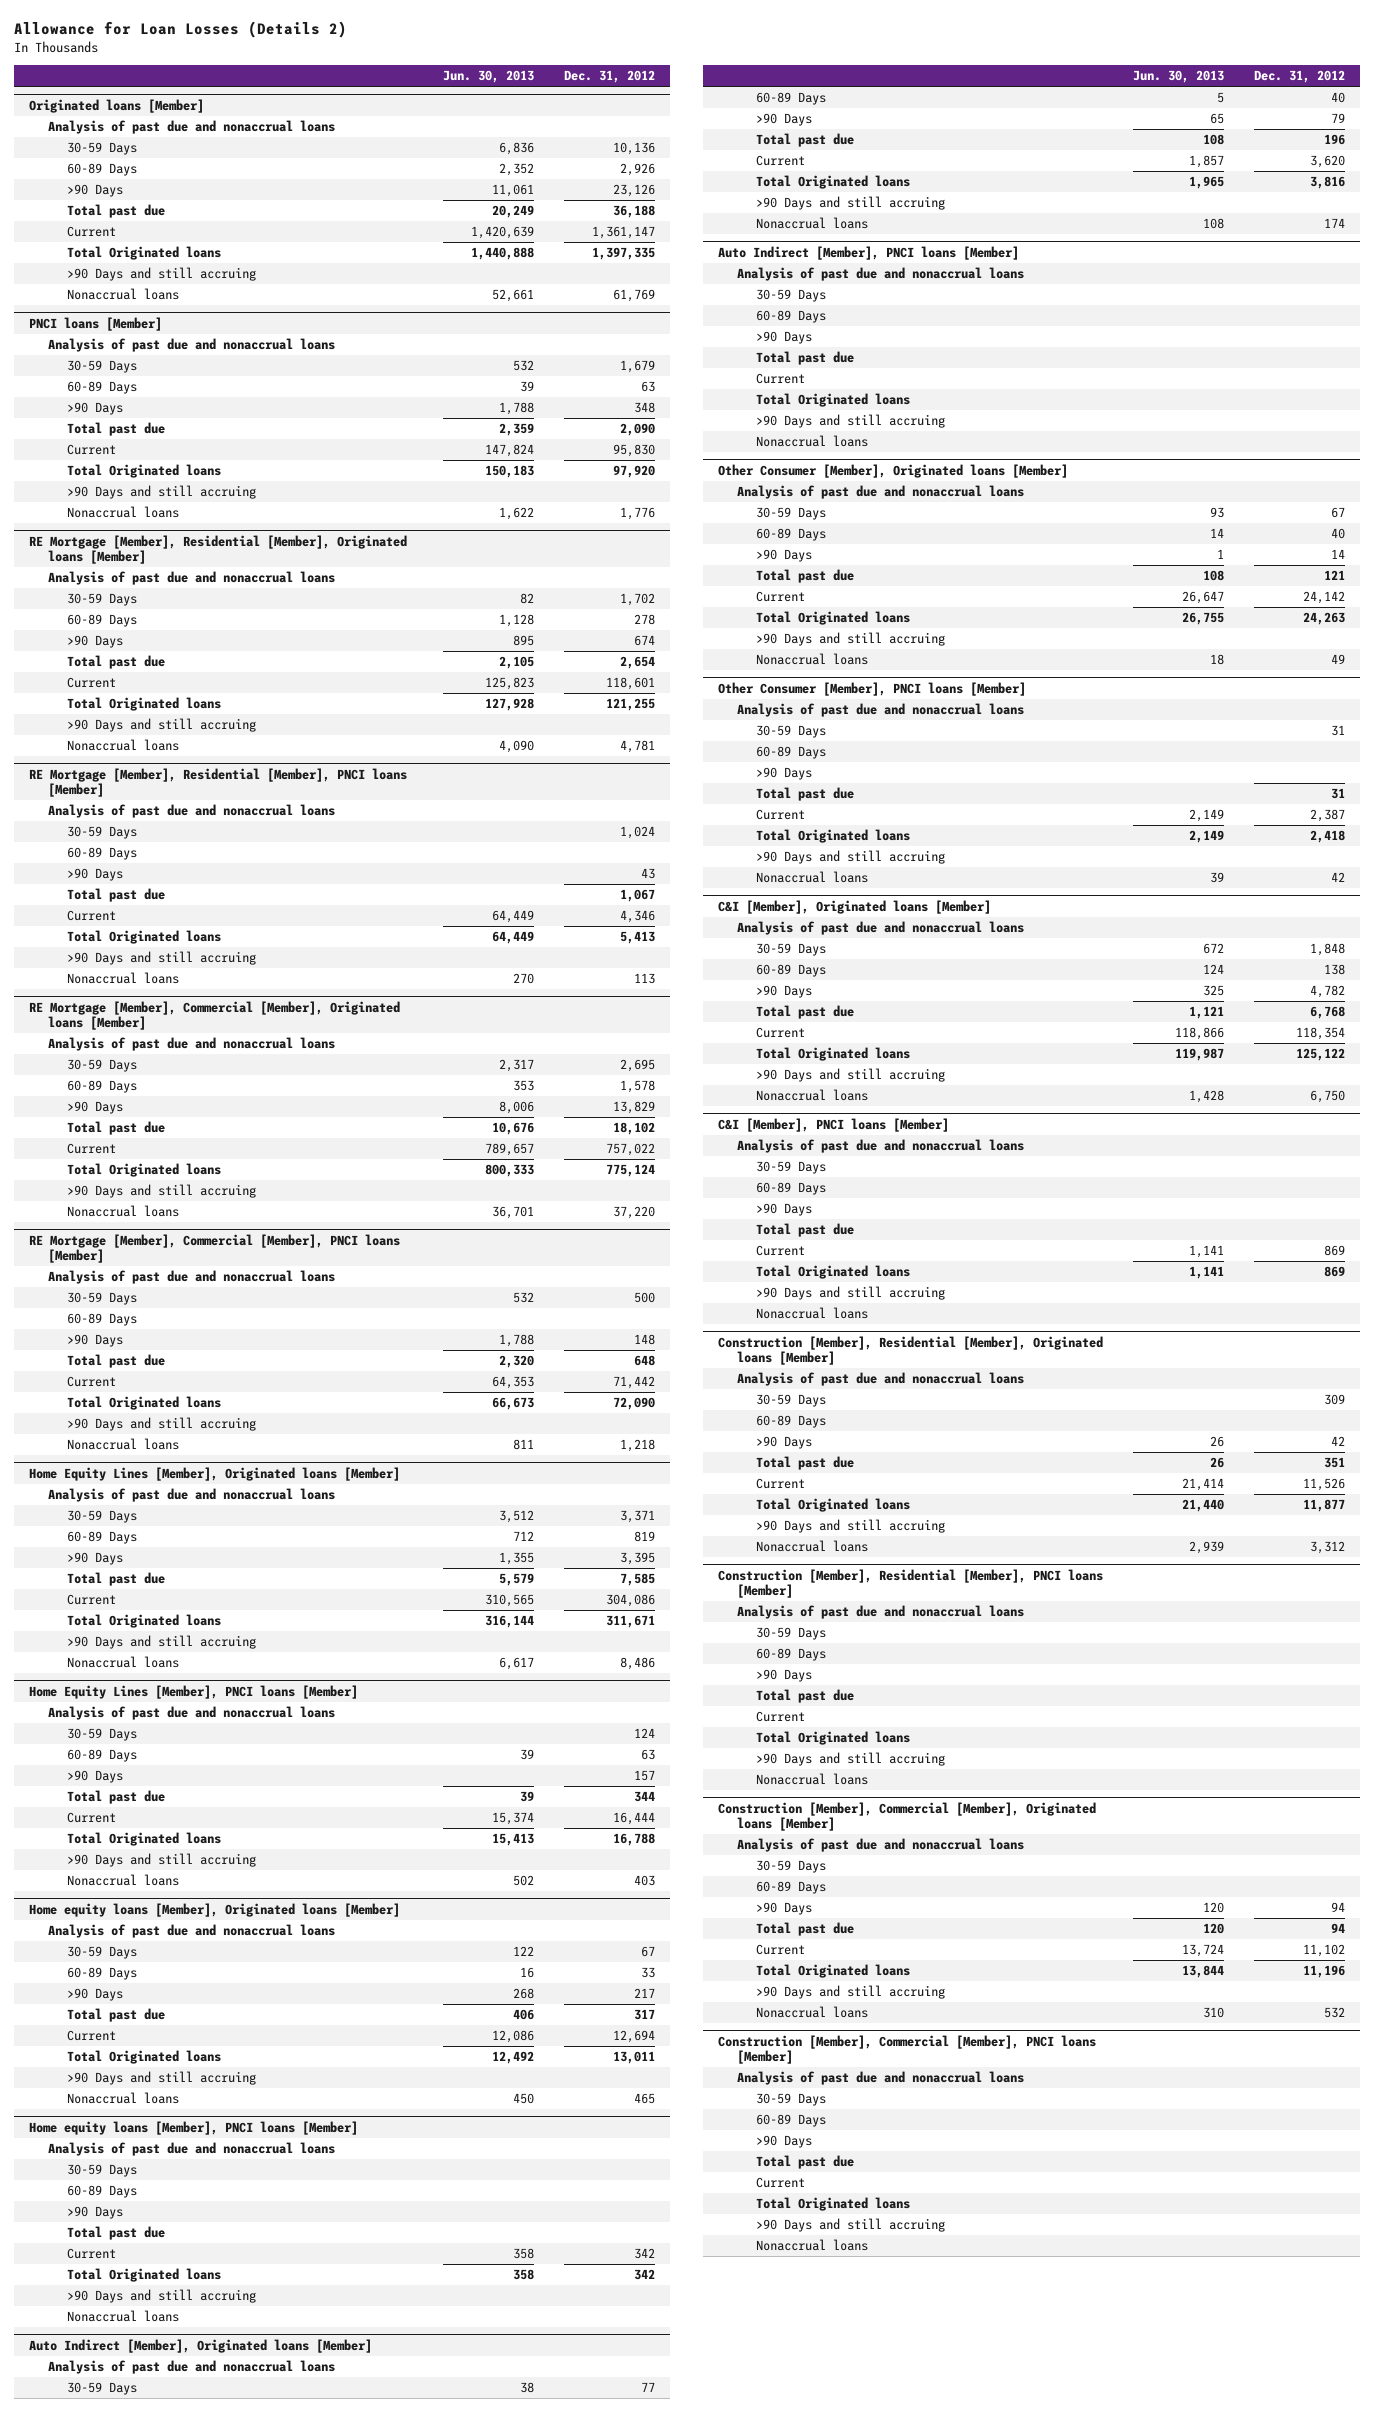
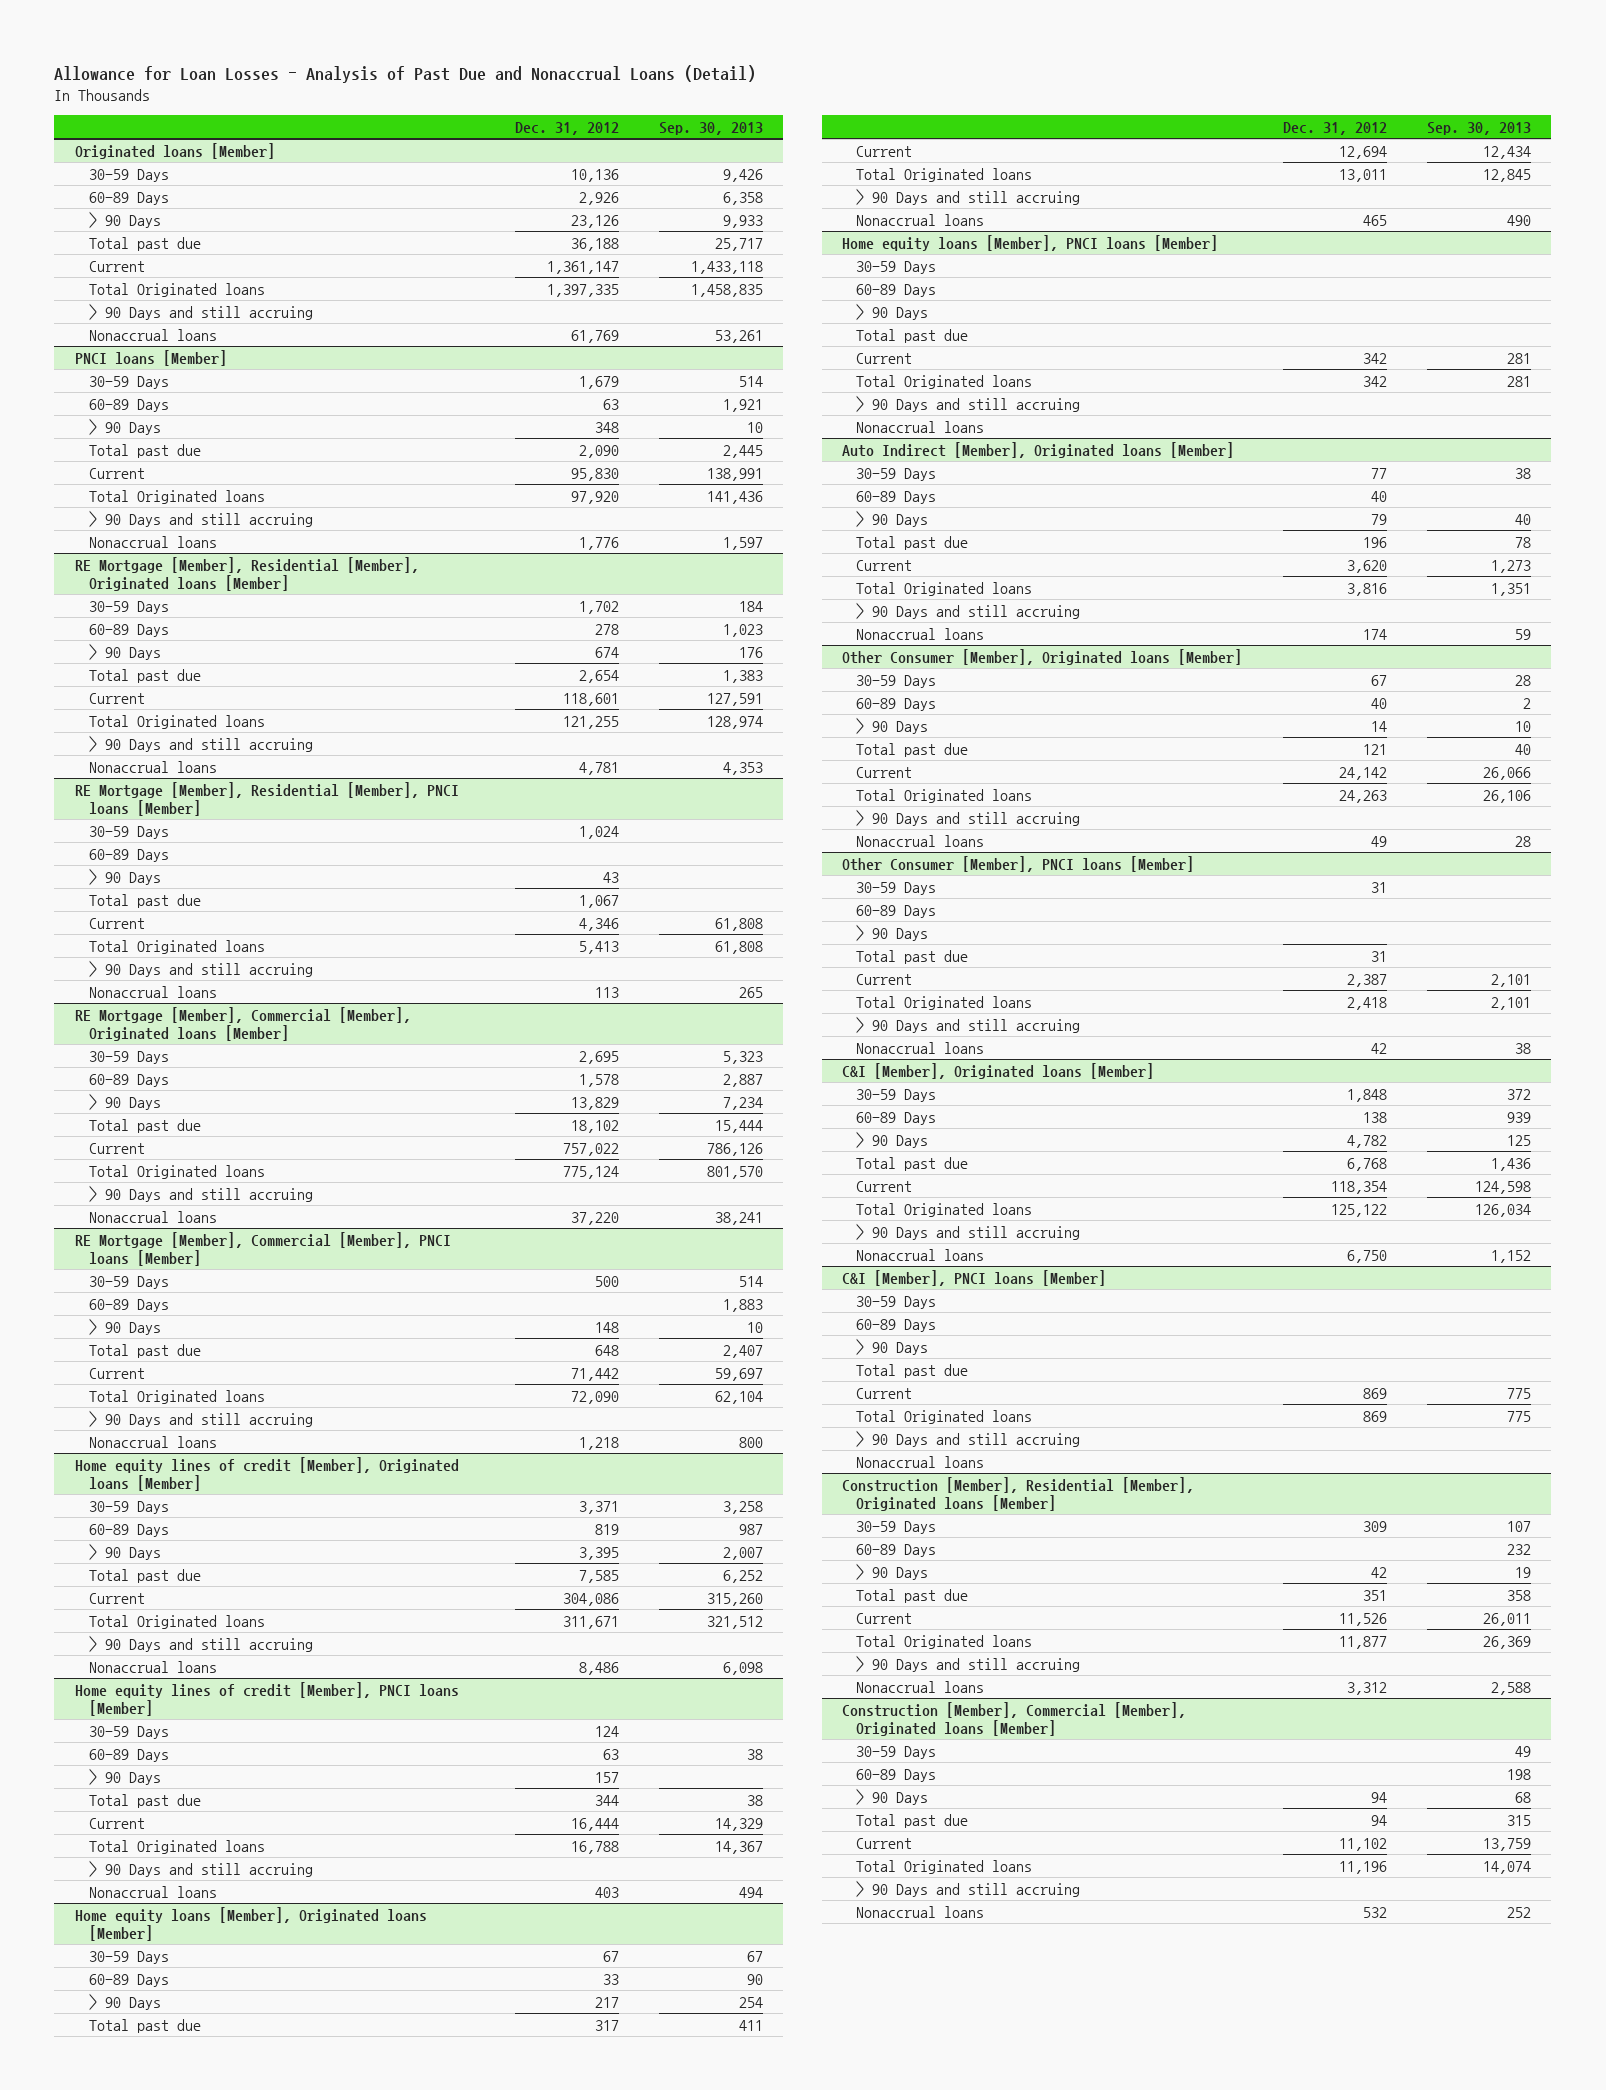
[13,20,347,38] Allowance for Loan Losses (Details 2) -> [54,64,757,83] Allowance for Loan Losses - Analysis of Past Due and Nonaccrual Loans (Detail)
[443,70,535,84] Jun. 30, 2013 -> none
none -> [659,121,764,135] Sep. 30, 2013
[47,120,335,135] Analysis of past due and nonaccrual loans -> none
[66,184,123,198] >90 Days -> [88,210,161,229] > 90 Days
[66,267,256,282] >90 Days and still accruing -> [88,302,313,321] > 90 Days and still accruing
[47,338,335,353] Analysis of past due and nonaccrual loans -> none
[66,402,123,416] >90 Days -> [88,417,161,436] > 90 Days
[66,485,256,500] >90 Days and still accruing -> [88,509,313,528] > 90 Days and still accruing
[47,571,335,586] Analysis of past due and nonaccrual loans -> none
[66,635,123,649] >90 Days -> [88,642,161,661] > 90 Days
[66,718,256,733] >90 Days and still accruing -> [88,734,313,753] > 90 Days and still accruing
[47,804,335,819] Analysis of past due and nonaccrual loans -> none
[66,868,123,882] >90 Days -> [88,867,161,886] > 90 Days
[66,951,256,966] >90 Days and still accruing -> [88,959,313,978] > 90 Days and still accruing
[47,1037,335,1052] Analysis of past due and nonaccrual loans -> none
[66,1101,123,1115] >90 Days -> [88,1092,161,1111] > 90 Days
[66,1184,256,1199] >90 Days and still accruing -> [88,1184,313,1203] > 90 Days and still accruing
[47,1270,335,1285] Analysis of past due and nonaccrual loans -> none
[66,1334,123,1348] >90 Days -> [88,1317,161,1336] > 90 Days
[66,1417,256,1432] >90 Days and still accruing -> [88,1409,313,1428] > 90 Days and still accruing
[47,1488,335,1503] Analysis of past due and nonaccrual loans -> none
[28,1466,400,1481] Home Equity Lines [Member], Originated loans [Member] -> [74,1456,459,1491] Home equity lines of credit [Member], Originated loans [Member]
[66,1552,123,1566] >90 Days -> [88,1542,161,1561] > 90 Days
[66,1635,256,1650] >90 Days and still accruing -> [88,1634,313,1653] > 90 Days and still accruing
[47,1706,335,1721] Analysis of past due and nonaccrual loans -> none
[28,1684,358,1699] Home Equity Lines [Member], PNCI loans [Member] -> [74,1681,459,1716] Home equity lines of credit [Member], PNCI loans [Member]
[66,1770,123,1784] >90 Days -> [88,1767,161,1786] > 90 Days
[66,1853,256,1868] >90 Days and still accruing -> [88,1859,313,1878] > 90 Days and still accruing
[47,1924,335,1939] Analysis of past due and nonaccrual loans -> none
[66,1988,123,2002] >90 Days -> [88,1992,161,2011] > 90 Days
[66,2071,256,2086] >90 Days and still accruing -> [856,187,1081,206] > 90 Days and still accruing
[47,2142,335,2157] Analysis of past due and nonaccrual loans -> none
[66,2206,123,2220] >90 Days -> [856,302,929,321] > 90 Days
[66,2289,256,2304] >90 Days and still accruing -> [856,394,1081,413] > 90 Days and still accruing
[47,2360,335,2375] Analysis of past due and nonaccrual loans -> none
[756,113,813,127] >90 Days -> [856,509,929,528] > 90 Days
[756,196,946,211] >90 Days and still accruing -> [856,601,1081,620] > 90 Days and still accruing
[718,245,1020,260] Auto Indirect [Member], PNCI loans [Member] -> none
[737,267,1025,282] Analysis of past due and nonaccrual loans -> none
[756,289,827,303] 30-59 Days -> none
[756,310,827,324] 60-89 Days -> none
[756,331,813,345] >90 Days -> none
[756,351,855,366] Total past due -> none
[756,373,806,385] Current -> none
[756,393,911,408] Total Originated loans -> none
[756,414,946,429] >90 Days and still accruing -> none
[756,435,869,448] Nonaccrual loans -> none
[737,485,1025,500] Analysis of past due and nonaccrual loans -> none
[756,549,813,563] >90 Days -> [856,716,929,735] > 90 Days
[756,632,946,647] >90 Days and still accruing -> [856,808,1081,827] > 90 Days and still accruing
[737,703,1025,718] Analysis of past due and nonaccrual loans -> none
[756,767,813,781] >90 Days -> [856,923,929,942] > 90 Days
[756,850,946,865] >90 Days and still accruing -> [856,1015,1081,1034] > 90 Days and still accruing
[737,921,1025,936] Analysis of past due and nonaccrual loans -> none
[756,985,813,999] >90 Days -> [856,1130,929,1149] > 90 Days
[756,1068,946,1083] >90 Days and still accruing -> [856,1222,1081,1241] > 90 Days and still accruing
[737,1139,1025,1154] Analysis of past due and nonaccrual loans -> none
[756,1203,813,1217] >90 Days -> [856,1337,929,1356] > 90 Days
[756,1286,946,1301] >90 Days and still accruing -> [856,1429,1081,1448] > 90 Days and still accruing
[737,1372,1025,1387] Analysis of past due and nonaccrual loans -> none
[756,1436,813,1450] >90 Days -> [856,1562,929,1581] > 90 Days
[756,1519,946,1534] >90 Days and still accruing -> [856,1654,1081,1673] > 90 Days and still accruing
[718,1568,1104,1598] Construction [Member], Residential [Member], PNCI loans [Member] -> none
[737,1605,1025,1620] Analysis of past due and nonaccrual loans -> none
[756,1627,827,1641] 30-59 Days -> none
[756,1648,827,1662] 60-89 Days -> none
[756,1669,813,1683] >90 Days -> none
[756,1689,855,1704] Total past due -> none
[756,1711,806,1723] Current -> none
[756,1731,911,1746] Total Originated loans -> none
[756,1752,946,1767] >90 Days and still accruing -> none
[756,1773,869,1786] Nonaccrual loans -> none
[737,1838,1025,1853] Analysis of past due and nonaccrual loans -> none
[756,1902,813,1916] >90 Days -> [856,1787,929,1806] > 90 Days
[756,1985,946,2000] >90 Days and still accruing -> [856,1879,1081,1898] > 90 Days and still accruing
[718,2034,1097,2064] Construction [Member], Commercial [Member], PNCI loans [Member] -> none
[737,2071,1025,2086] Analysis of past due and nonaccrual loans -> none
[756,2093,827,2107] 30-59 Days -> none
[756,2114,827,2128] 60-89 Days -> none
[756,2135,813,2149] >90 Days -> none
[756,2155,855,2170] Total past due -> none
[756,2177,806,2189] Current -> none
[756,2197,911,2212] Total Originated loans -> none
[756,2218,946,2233] >90 Days and still accruing -> none
[756,2239,869,2252] Nonaccrual loans -> none

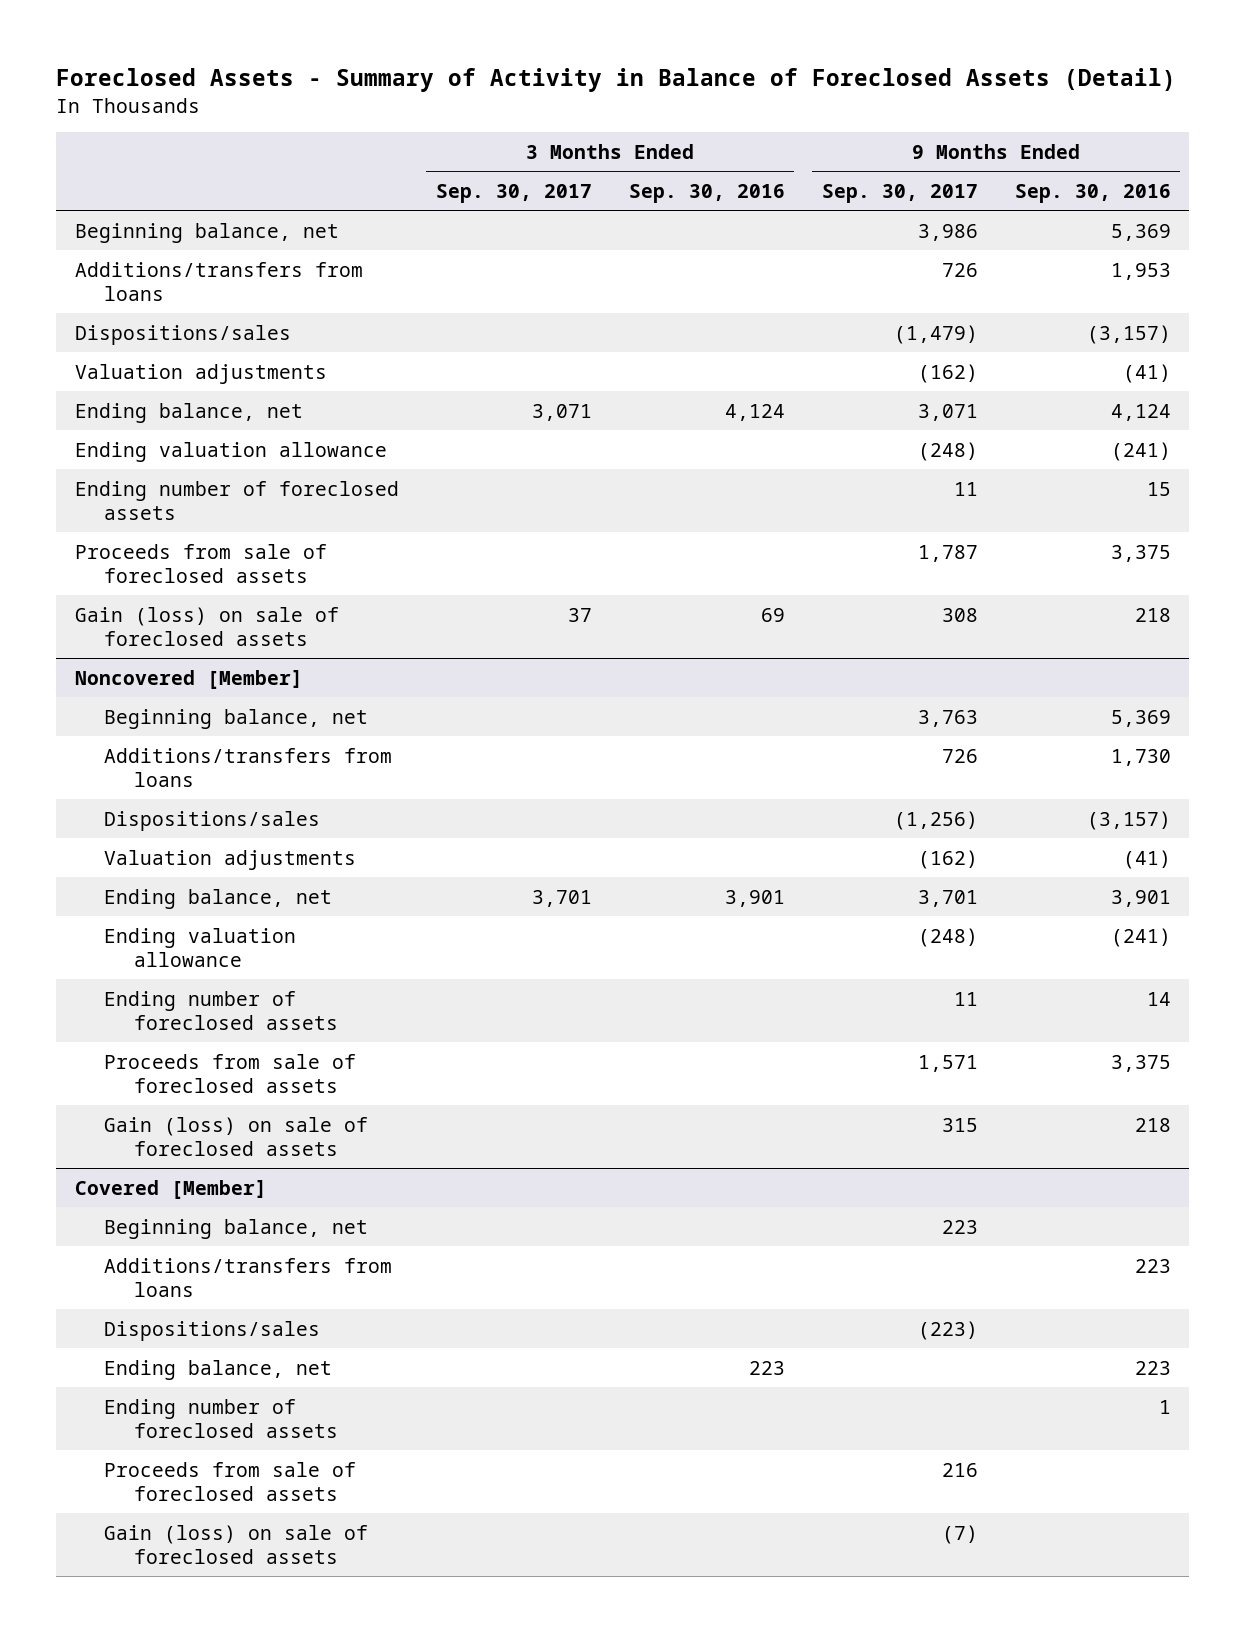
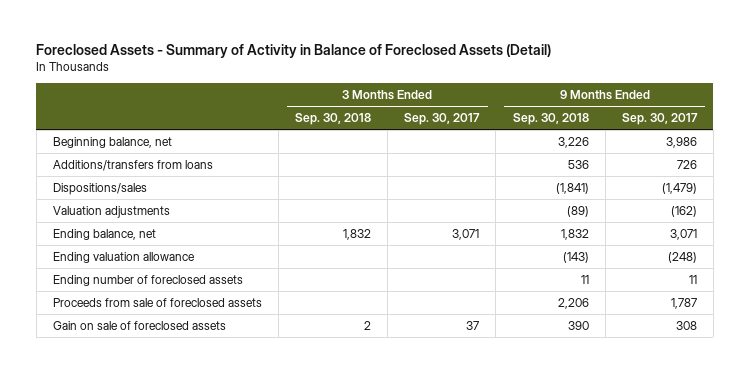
[628,183,785,203] Sep. 30, 2016 -> none
[1014,183,1171,203] Sep. 30, 2016 -> none
none -> [295,113,372,126] Sep. 30, 2018
none -> [512,113,589,126] Sep. 30, 2018
[74,669,303,689] Noncovered [Member] -> none
[104,708,369,729] Beginning balance, net -> none
[104,747,393,788] Additions/transfers from loans -> none
[104,810,321,831] Dispositions/sales -> none
[104,849,357,870] Valuation adjustments -> none
[104,888,333,909] Ending balance, net -> none
[104,927,297,968] Ending valuation allowance -> none
[104,990,338,1031] Ending number of foreclosed assets -> none
[104,1053,357,1094] Proceeds from sale of foreclosed assets -> none
[104,1116,369,1157] Gain (loss) on sale of foreclosed assets -> none
[74,1179,267,1199] Covered [Member] -> none
[104,1218,369,1239] Beginning balance, net -> none
[104,1257,393,1298] Additions/transfers from loans -> none
[104,1320,321,1341] Dispositions/sales -> none
[104,1359,333,1380] Ending balance, net -> none
[104,1398,338,1439] Ending number of foreclosed assets -> none
[104,1461,357,1502] Proceeds from sale of foreclosed assets -> none
[104,1524,369,1565] Gain (loss) on sale of foreclosed assets -> none
[74,606,339,647] Gain (loss) on sale of foreclosed assets -> [52,320,226,330] Gain on sale of foreclosed assets

